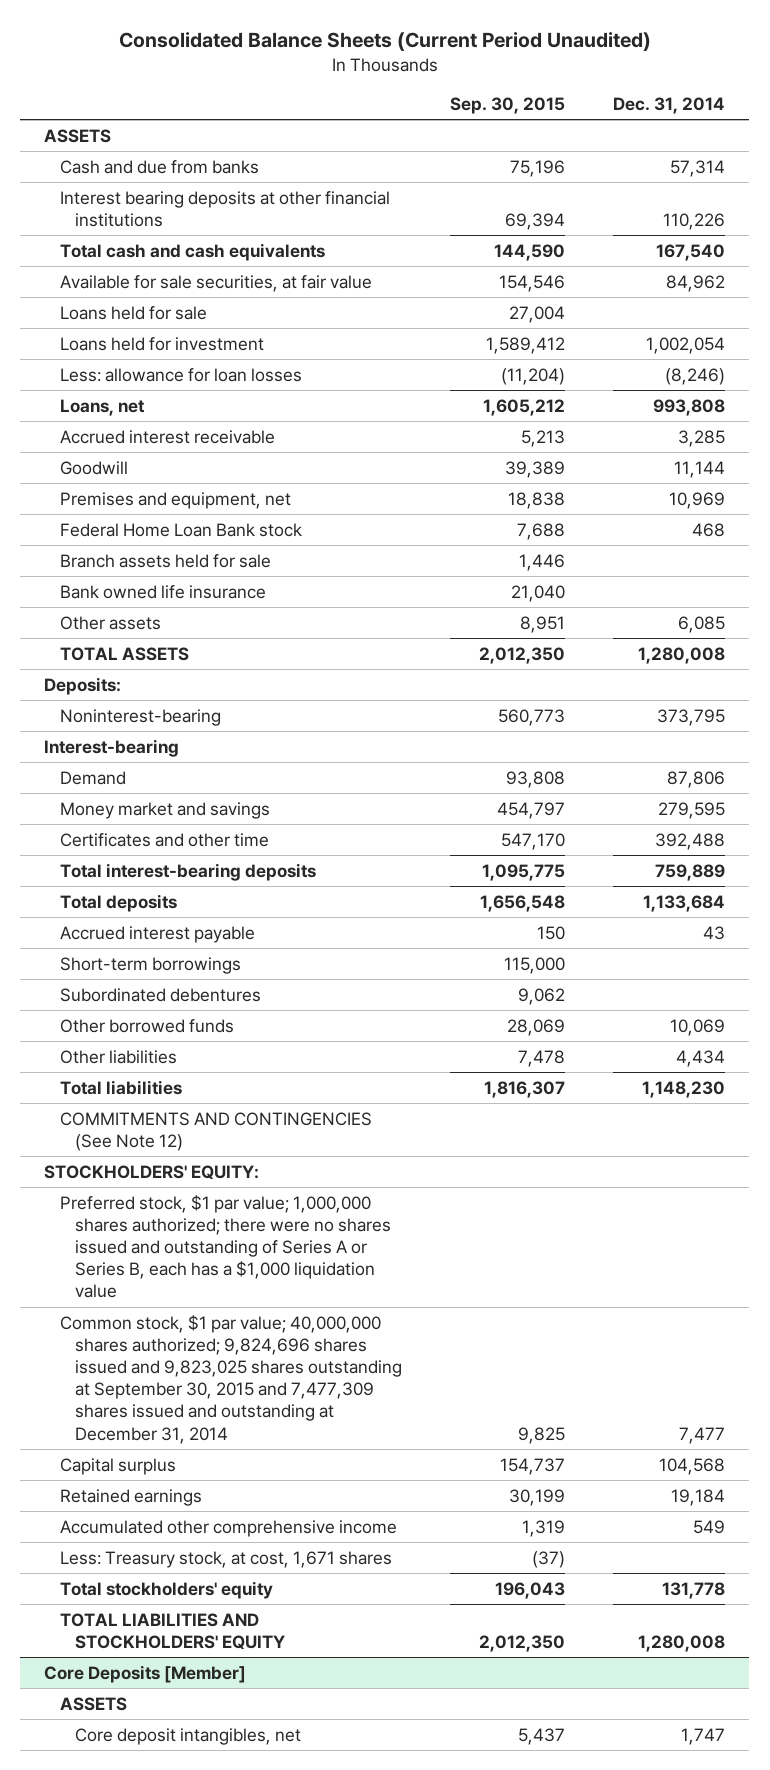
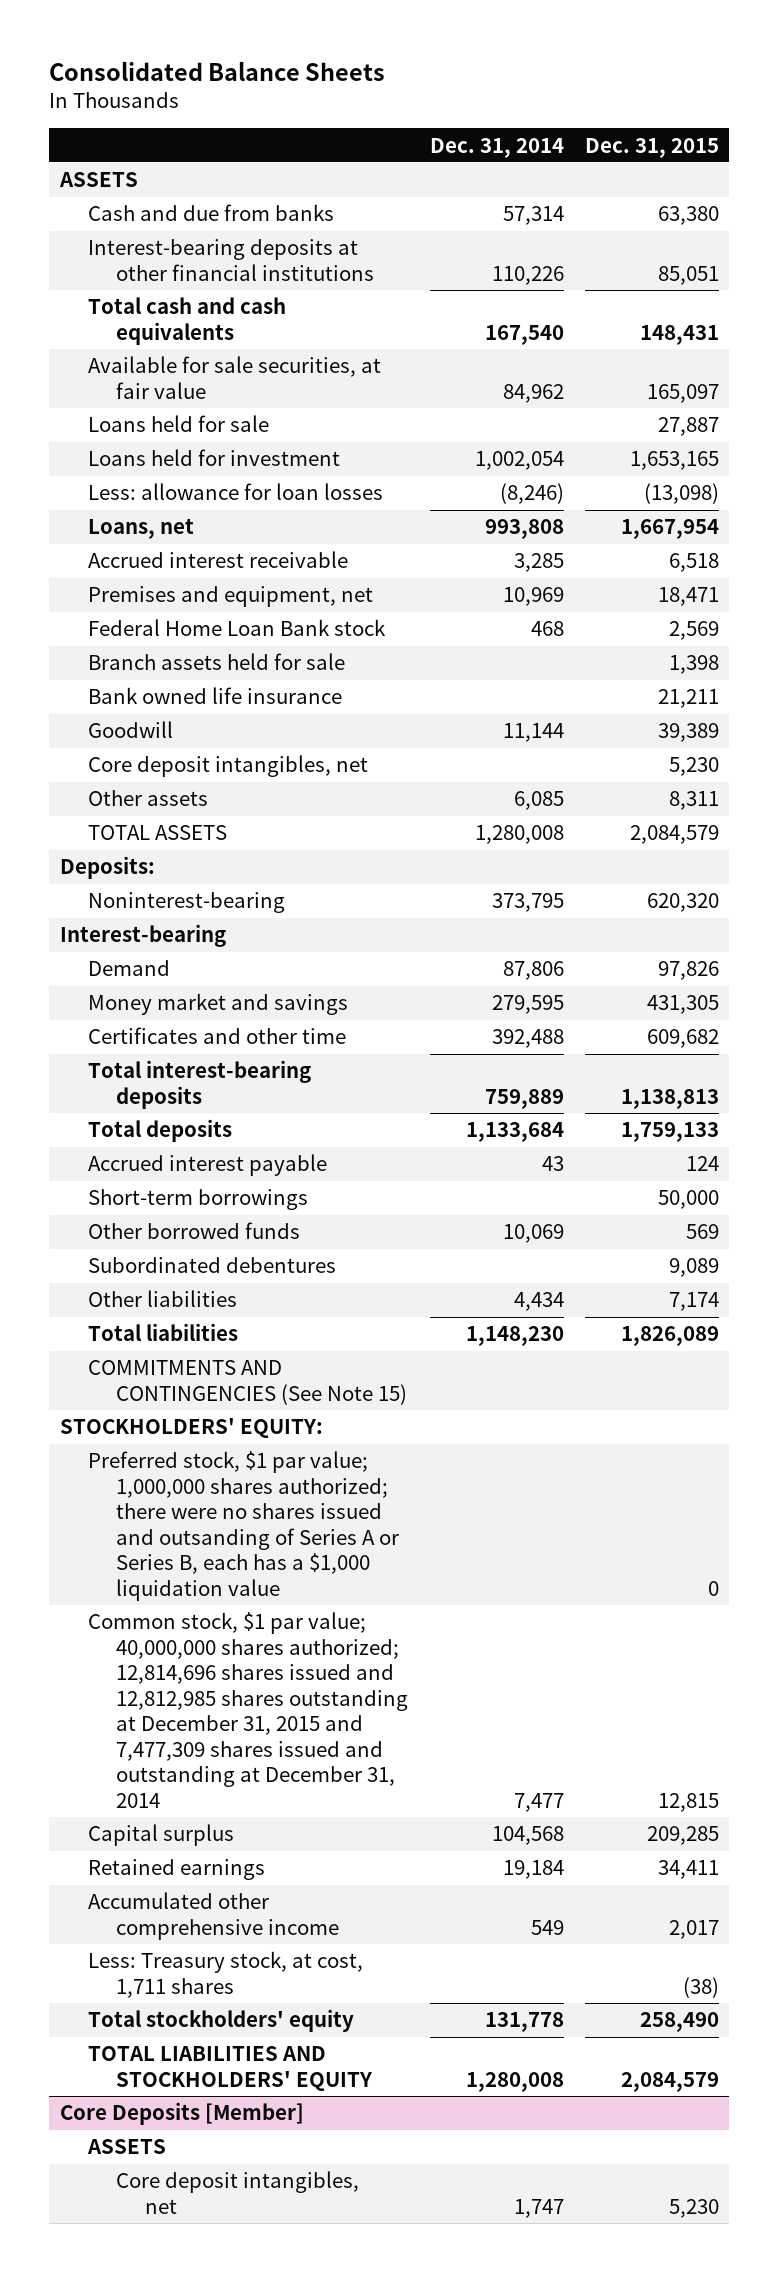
[118,32,651,52] Consolidated Balance Sheets (Current Period Unaudited) -> [49,60,386,81] Consolidated Balance Sheets
[450,96,566,114] Sep. 30, 2015 -> none
none -> [584,137,719,158] Dec. 31, 2015
[59,190,390,227] Interest bearing deposits at other financial institutions -> [88,239,375,281] Interest-bearing deposits at other financial institutions
[59,460,128,475] Goodwill -> [88,721,174,739] Goodwill
none -> [88,755,369,778] Core deposit intangibles, net
[59,987,261,1002] Subordinated debentures -> [88,1257,337,1274] Subordinated debentures
[59,1111,372,1151] COMMITMENTS AND CONTINGENCIES (See Note 12) -> [88,1360,408,1405] COMMITMENTS AND CONTINGENCIES (See Note 15)
[59,1194,391,1299] Preferred stock, $1 par value; 1,000,000 shares authorized; there were no shares issued and outstanding of Series A or Series B, each has a $1,000 liquidation value -> [88,1451,400,1601] Preferred stock, $1 par value; 1,000,000 shares authorized; there were no shares issued and outsanding of Series A or Series B, each has a $1,000 liquidation value
[59,1314,402,1444] Common stock, $1 par value; 40,000,000 shares authorized; 9,824,696 shares issued and 9,823,025 shares outstanding at September 30, 2015 and 7,477,309 shares issued and outstanding at December 31, 2014 -> [88,1612,409,1808] Common stock, $1 par value; 40,000,000 shares authorized; 12,814,696 shares issued and 12,812,985 shares outstanding at December 31, 2015 and 7,477,309 shares issued and outstanding at December 31, 2014
[59,1550,392,1568] Less: Treasury stock, at cost, 1,671 shares -> [88,1951,364,1998] Less: Treasury stock, at cost, 1,711 shares

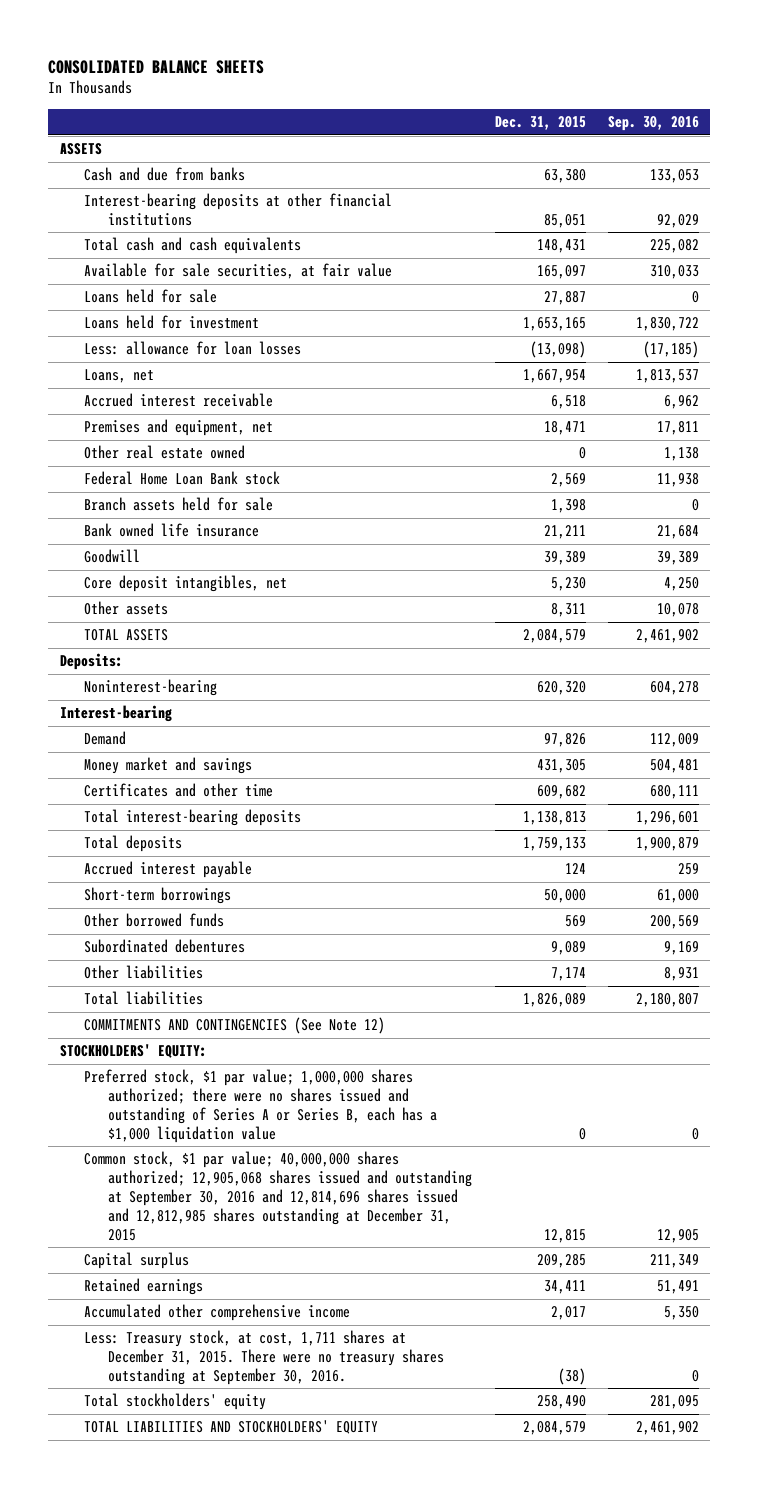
[49,60,386,81] Consolidated Balance Sheets -> [48,59,265,74] CONSOLIDATED BALANCE SHEETS
[429,137,564,158] Dec. 31, 2014 -> none
none -> [607,116,699,132] Sep. 30, 2016
none -> [83,445,245,460] Other real estate owned
[88,1360,408,1405] COMMITMENTS AND CONTINGENCIES (See Note 15) -> [83,1017,385,1035] COMMITMENTS AND CONTINGENCIES (See Note 12)
[88,1451,400,1601] Preferred stock, $1 par value; 1,000,000 shares authorized; there were no shares issued and outsanding of Series A or Series B, each has a $1,000 liquidation value -> [83,1069,438,1143] Preferred stock, $1 par value; 1,000,000 shares authorized; there were no shares issued and outstanding of Series A or Series B, each has a $1,000 liquidation value
[88,1612,409,1808] Common stock, $1 par value; 40,000,000 shares authorized; 12,814,696 shares issued and 12,812,985 shares outstanding at December 31, 2015 and 7,477,309 shares issued and outstanding at December 31, 2014 -> [83,1151,473,1241] Common stock, $1 par value; 40,000,000 shares authorized; 12,905,068 shares issued and outstanding at September 30, 2016 and 12,814,696 shares issued and 12,812,985 shares outstanding at December 31, 2015
[88,1951,364,1998] Less: Treasury stock, at cost, 1,711 shares -> [83,1330,445,1386] Less: Treasury stock, at cost, 1,711 shares at December 31, 2015. There were no treasury shares outstanding at September 30, 2016.
[59,2102,304,2126] Core Deposits [Member] -> none
[87,2139,167,2155] ASSETS -> none
[116,2171,360,2214] Core deposit intangibles, net -> none

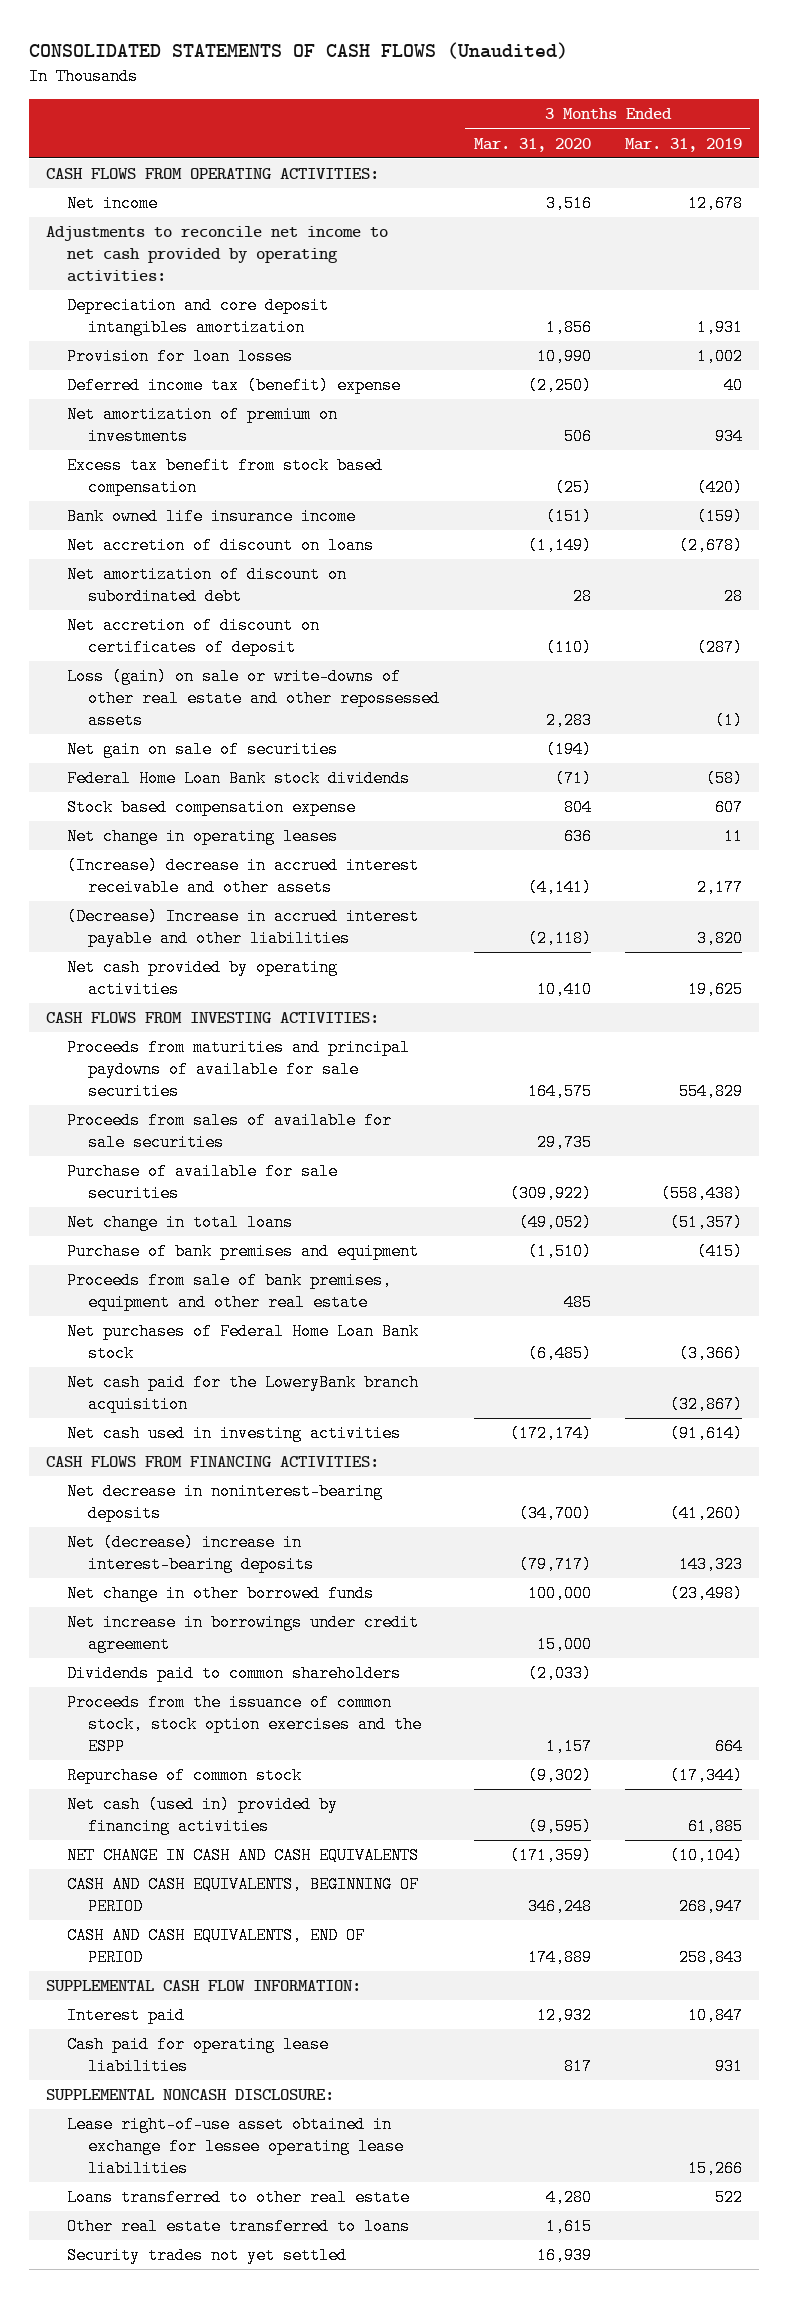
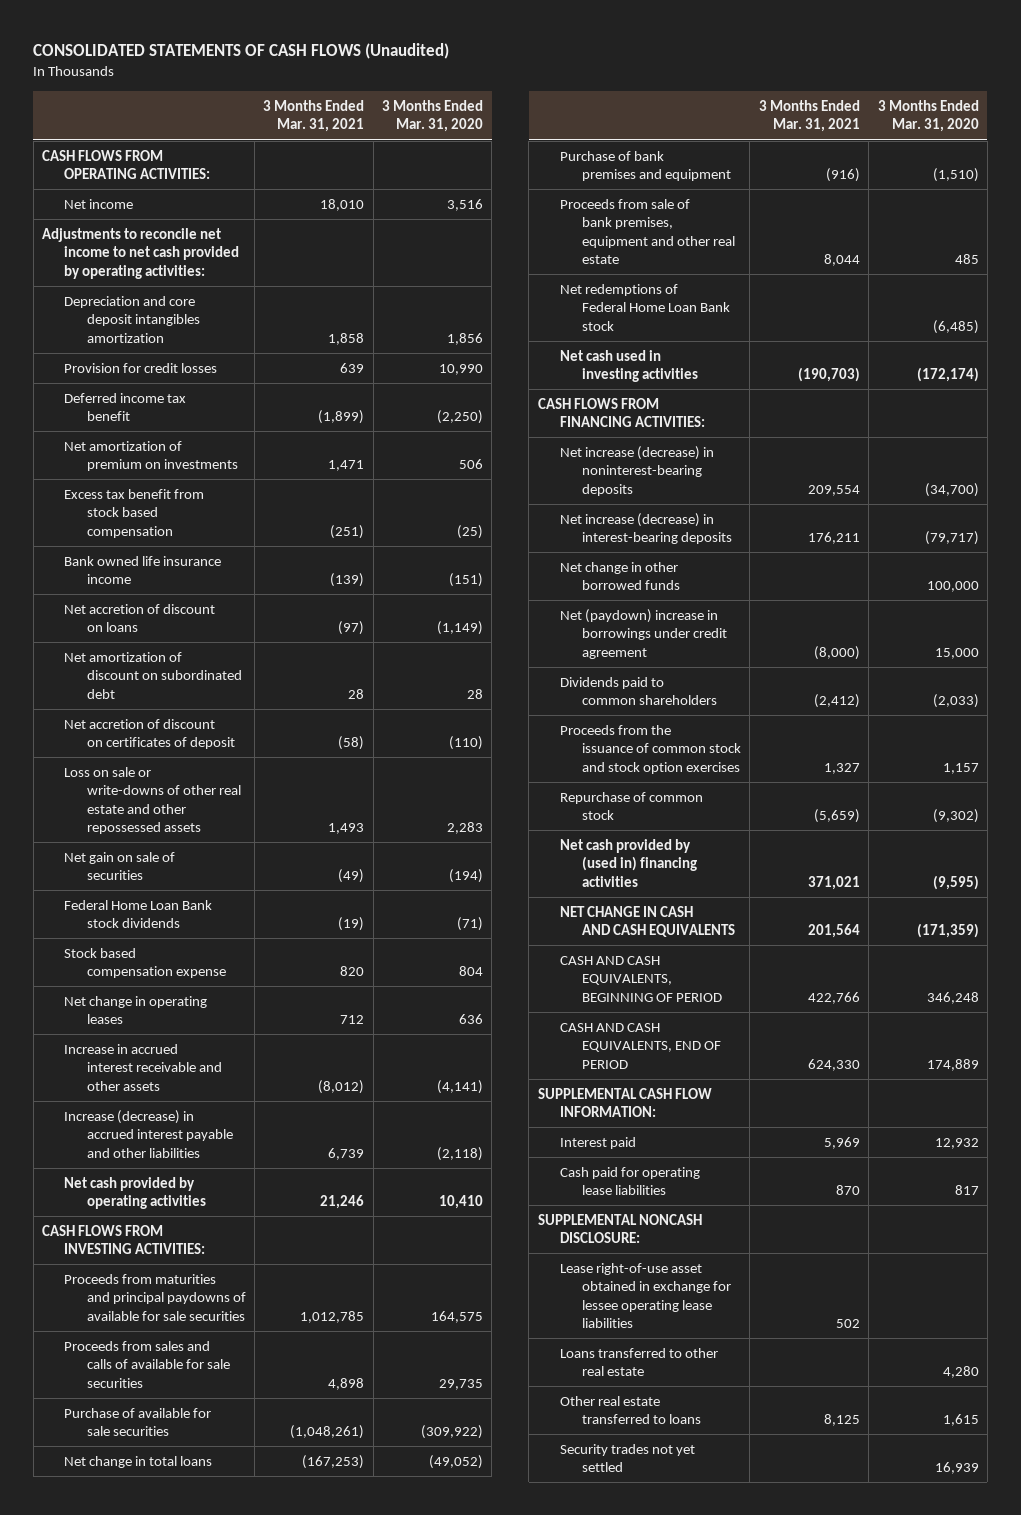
[624,137,742,152] Mar. 31, 2019 -> none
none -> [263,100,365,133] 3 Months Ended Mar. 31, 2021
[67,348,294,366] Provision for loan losses -> [64,362,218,373] Provision for credit losses
[67,377,402,395] Deferred income tax (benefit) expense -> [64,392,187,422] Deferred income tax benefit
[67,668,441,729] Loss (gain) on sale or write-downs of other real estate and other repossessed assets -> [64,766,241,834] Loss on sale or write-downs of other real estate and other repossessed assets
[67,857,420,896] (Increase) decrease in accrued interest receivable and other assets -> [64,1043,222,1091] Increase in accrued interest receivable and other assets
[67,908,420,947] (Decrease) Increase in accrued interest payable and other liabilities -> [64,1109,233,1158] Increase (decrease) in accrued interest payable and other liabilities
[67,1112,393,1151] Proceeds from sales of available for sale securities -> [64,1340,230,1388] Proceeds from sales and calls of available for sale securities
[67,1374,420,1413] Net cash paid for the LoweryBank branch acquisition -> none
[67,1323,420,1362] Net purchases of Federal Home Loan Bank stock -> [559,283,731,331] Net redemptions of Federal Home Loan Bank stock
[67,1483,384,1522] Net decrease in noninterest-bearing deposits -> [559,445,714,496] Net increase (decrease) in noninterest-bearing deposits
[67,1534,315,1573] Net (decrease) increase in interest-bearing deposits -> [559,512,733,545] Net increase (decrease) in interest-bearing deposits
[67,1614,420,1653] Net increase in borrowings under credit agreement -> [559,608,728,659] Net (paydown) increase in borrowings under credit agreement
[67,1694,423,1755] Proceeds from the issuance of common stock, stock option exercises and the ESPP -> [559,724,742,774] Proceeds from the issuance of common stock and stock option exercises
[67,1796,339,1835] Net cash (used in) provided by financing activities -> [559,838,698,887] Net cash provided by (used in) financing activities

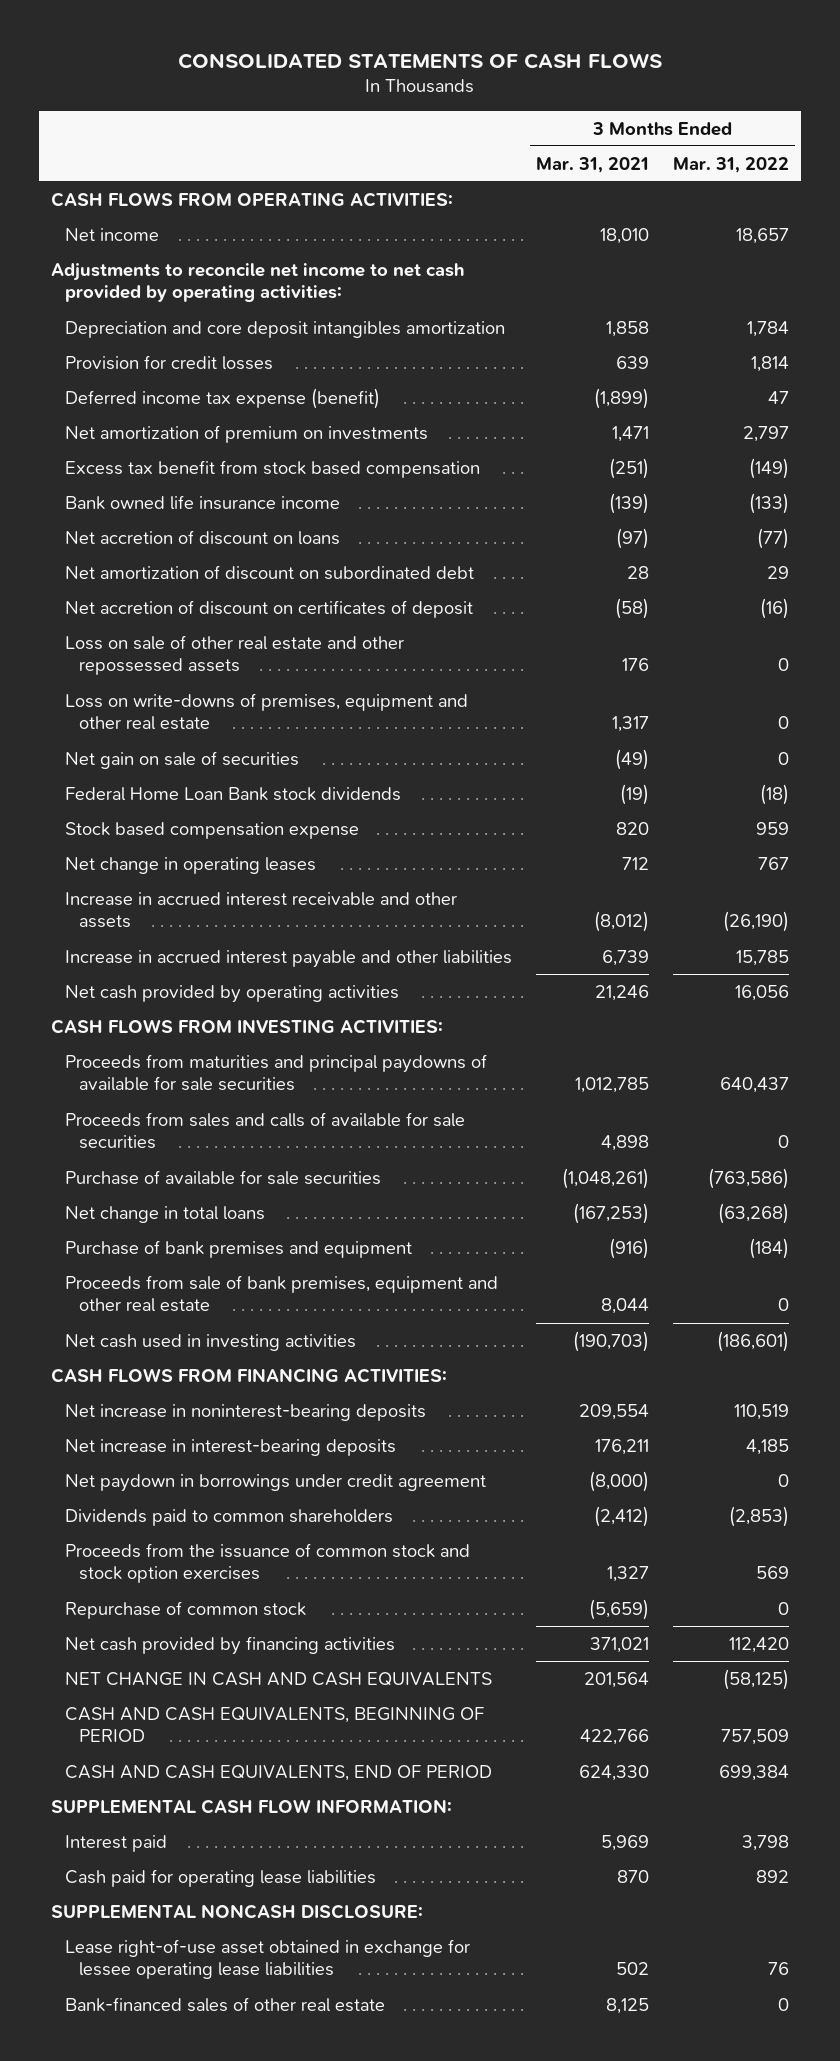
[33,43,450,60] CONSOLIDATED STATEMENTS OF CASH FLOWS (Unaudited) -> [178,52,663,69] CONSOLIDATED STATEMENTS OF CASH FLOWS
[382,100,484,133] 3 Months Ended Mar. 31, 2020 -> none
none -> [673,156,790,173] Mar. 31, 2022
[64,392,187,422] Deferred income tax benefit -> [65,387,381,409] Deferred income tax expense (benefit)
[64,766,241,834] Loss on sale or write-downs of other real estate and other repossessed assets -> [65,634,405,676] Loss on sale of other real estate and other repossessed assets
[328,822,365,834] 1,493 -> [622,658,650,672] 176
none -> [65,692,469,731] Loss on write-downs of premises, equipment and other real estate
[64,1109,233,1158] Increase (decrease) in accrued interest payable and other liabilities -> [65,949,513,968] Increase in accrued interest payable and other liabilities
[559,283,731,331] Net redemptions of Federal Home Loan Bank stock -> none
[559,561,681,591] Net change in other borrowed funds -> none
[559,445,714,496] Net increase (decrease) in noninterest-bearing deposits -> [65,1403,427,1421] Net increase in noninterest-bearing deposits
[559,512,733,545] Net increase (decrease) in interest-bearing deposits -> [65,1438,397,1456] Net increase in interest-bearing deposits
[559,608,728,659] Net (paydown) increase in borrowings under credit agreement -> [65,1473,487,1492] Net paydown in borrowings under credit agreement
[559,838,698,887] Net cash provided by (used in) financing activities -> [65,1635,396,1655] Net cash provided by financing activities
[559,1347,718,1377] Loans transferred to other real estate -> none
[559,1443,695,1473] Security trades not yet settled -> none
[559,1395,702,1425] Other real estate transferred to loans -> [65,1996,386,2012] Bank-financed sales of other real estate

